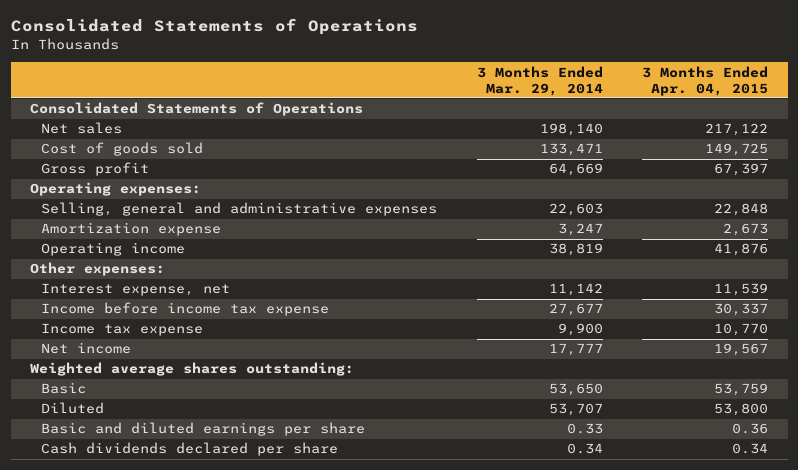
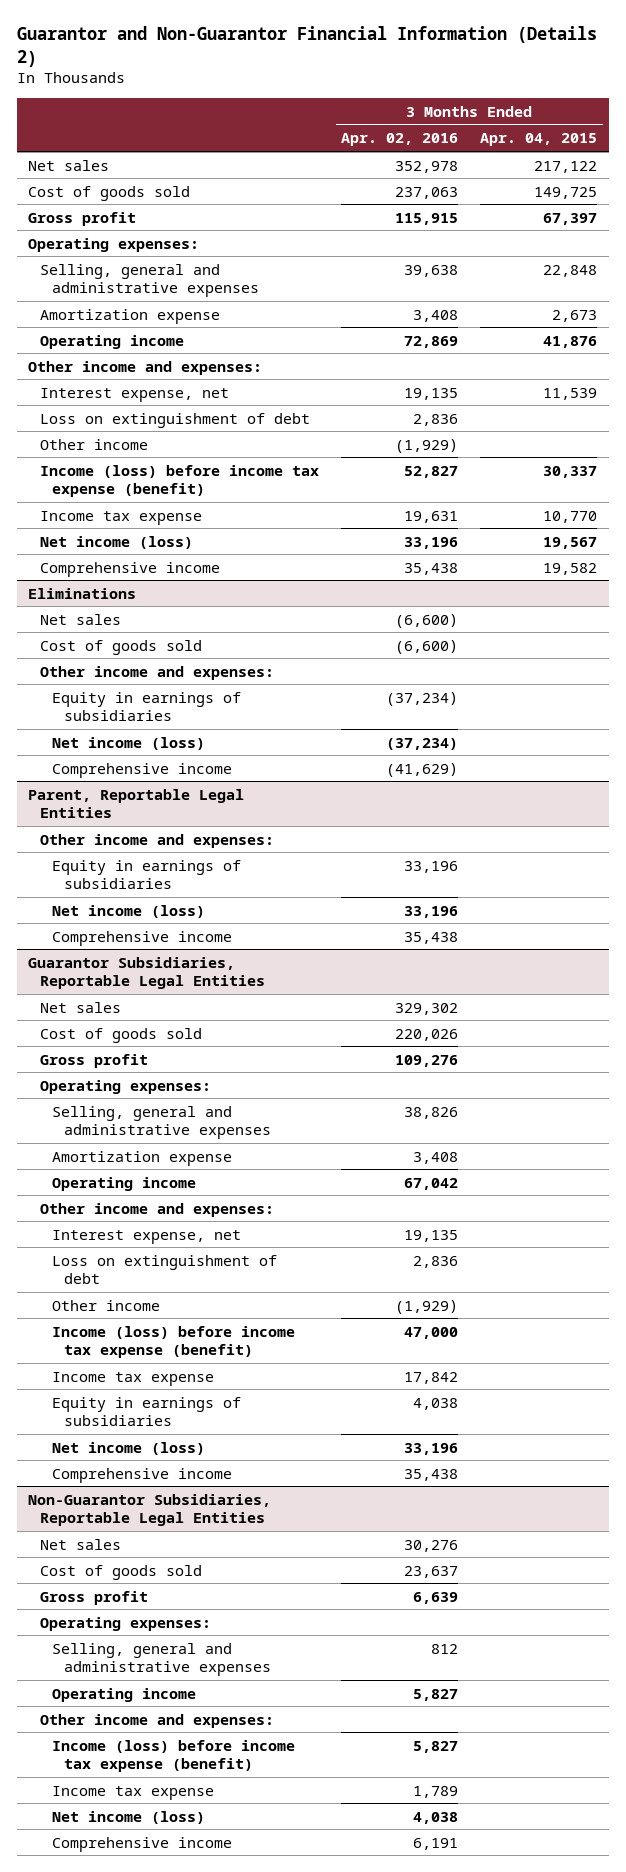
[10,18,418,36] Consolidated Statements of Operations -> [17,26,598,68] Guarantor and Non-Guarantor Financial Information (Details 2)
[476,65,603,96] 3 Months Ended Mar. 29, 2014 -> none
none -> [341,133,459,147] Apr. 02, 2016
[30,102,364,117] Consolidated Statements of Operations -> none
[30,262,166,277] Other expenses: -> [28,360,263,375] Other income and expenses:
none -> [40,412,311,428] Loss on extinguishment of debt
none -> [40,438,149,450] Other income
[41,302,330,317] Income before income tax expense -> [40,464,320,498] Income (loss) before income tax expense (benefit)
[30,362,355,377] Weighted average shares outstanding: -> none
[41,382,87,395] Basic -> none
[41,402,105,415] Diluted -> none
[41,422,366,437] Basic and diluted earnings per share -> none
[41,442,339,457] Cash dividends declared per share -> none
[41,342,132,355] Net income -> [40,535,194,549] Net income (loss)
none -> [40,561,221,577] Comprehensive income
none -> [28,587,137,599] Eliminations
none -> [40,613,122,625] Net sales
none -> [40,639,203,655] Cost of goods sold
none -> [40,665,275,680] Other income and expenses:
none -> [51,691,241,722] Equity in earnings of subsidiaries
none -> [51,736,205,750] Net income (loss)
none -> [51,762,232,778] Comprehensive income
none -> [28,788,245,819] Parent, Reportable Legal Entities
none -> [40,833,275,848] Other income and expenses:
none -> [51,859,241,890] Equity in earnings of subsidiaries
none -> [51,904,205,918] Net income (loss)
none -> [51,930,232,946] Comprehensive income
none -> [28,956,266,990] Guarantor Subsidiaries, Reportable Legal Entities
none -> [40,1001,122,1013] Net sales
none -> [40,1027,203,1043] Cost of goods sold
none -> [40,1053,149,1068] Gross profit
none -> [40,1079,212,1094] Operating expenses:
none -> [51,1105,271,1140] Selling, general and administrative expenses
none -> [51,1150,232,1166] Amortization expense
none -> [51,1176,196,1191] Operating income
none -> [40,1202,275,1217] Other income and expenses:
none -> [51,1229,241,1244] Interest expense, net
none -> [51,1254,277,1285] Loss on extinguishment of debt
none -> [51,1299,160,1311] Other income
none -> [51,1325,295,1359] Income (loss) before income tax expense (benefit)
none -> [51,1371,214,1386] Income tax expense
none -> [51,1396,241,1427] Equity in earnings of subsidiaries
none -> [51,1441,205,1455] Net income (loss)
none -> [51,1467,232,1483] Comprehensive income
none -> [28,1493,272,1527] Non-Guarantor Subsidiaries, Reportable Legal Entities
none -> [40,1538,122,1550] Net sales
none -> [40,1564,203,1580] Cost of goods sold
none -> [40,1590,149,1605] Gross profit
none -> [40,1616,212,1631] Operating expenses:
none -> [51,1642,271,1677] Selling, general and administrative expenses
none -> [51,1687,196,1702] Operating income
none -> [40,1713,275,1728] Other income and expenses:
none -> [51,1739,295,1773] Income (loss) before income tax expense (benefit)
none -> [51,1785,214,1800] Income tax expense
none -> [51,1810,205,1824] Net income (loss)
none -> [51,1836,232,1852] Comprehensive income

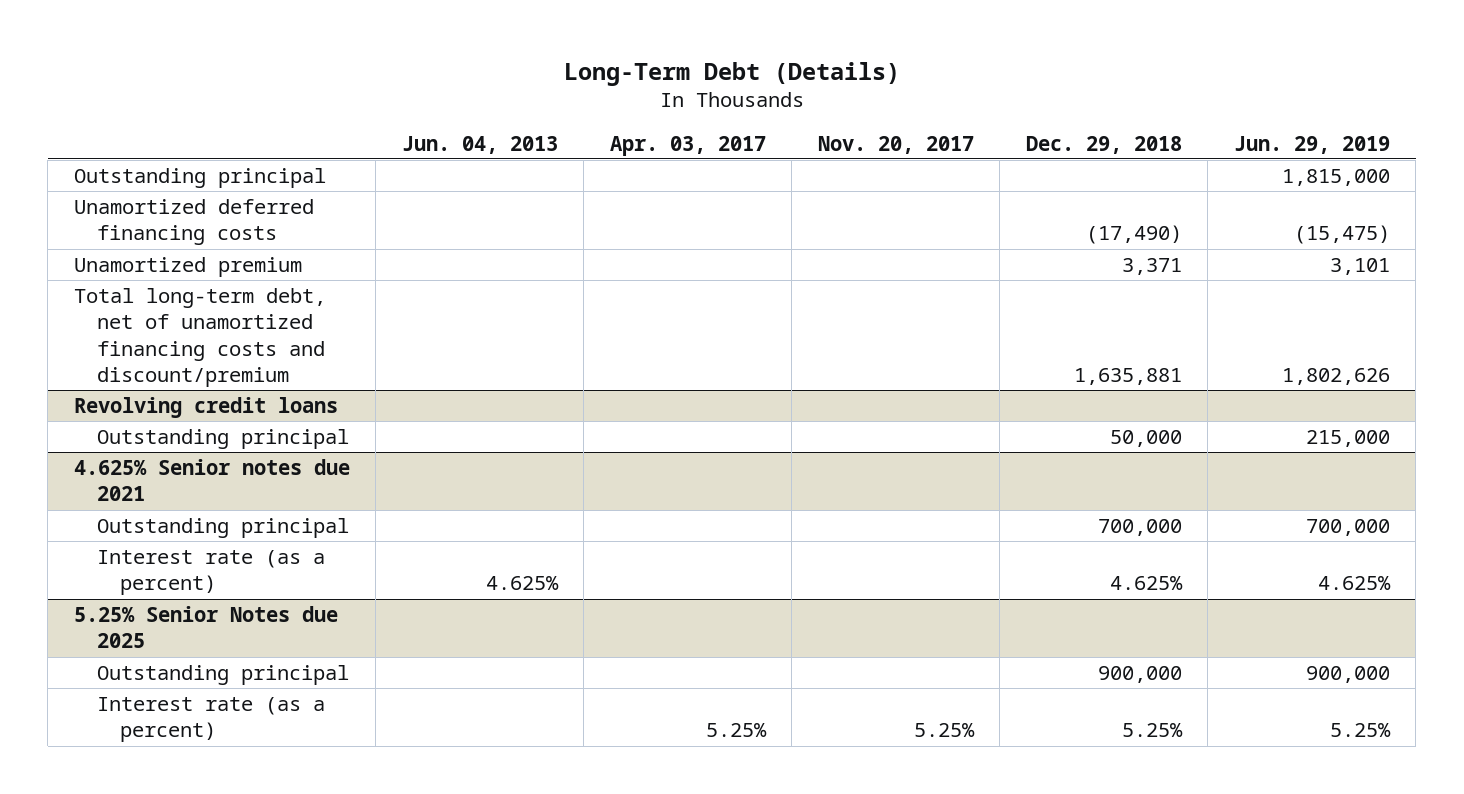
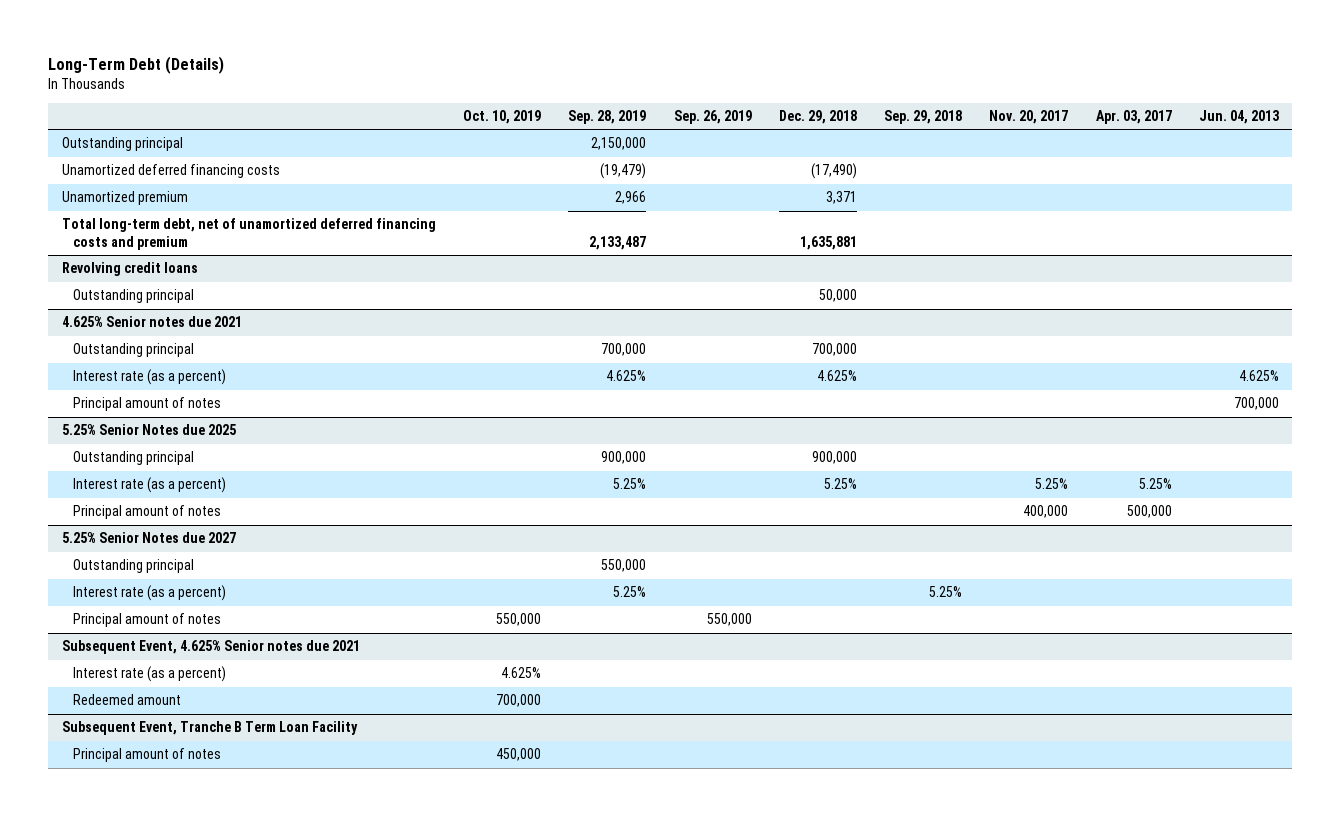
[1233,135,1390,154] Jun. 29, 2019 -> none
none -> [463,109,542,124] Oct. 10, 2019
none -> [568,109,647,124] Sep. 28, 2019
none -> [673,109,752,124] Sep. 26, 2019
none -> [884,109,963,124] Sep. 29, 2018
[73,288,326,387] Total long-term debt, net of unamortized financing costs and discount/premium -> [61,218,436,250] Total long-term debt, net of unamortized deferred financing costs and premium
none -> [72,397,221,412] Principal amount of notes
none -> [72,505,221,520] Principal amount of notes
none -> [61,532,236,544] 5.25% Senior Notes due 2027
none -> [72,559,194,574] Outstanding principal
none -> [72,585,226,602] Interest rate (as a percent)
none -> [72,613,221,628] Principal amount of notes
none -> [61,640,360,655] Subsequent Event, 4.625% Senior notes due 2021
none -> [72,666,226,683] Interest rate (as a percent)
none -> [72,694,181,706] Redeemed amount
none -> [61,721,358,736] Subsequent Event, Tranche B Term Loan Facility
none -> [72,748,221,763] Principal amount of notes

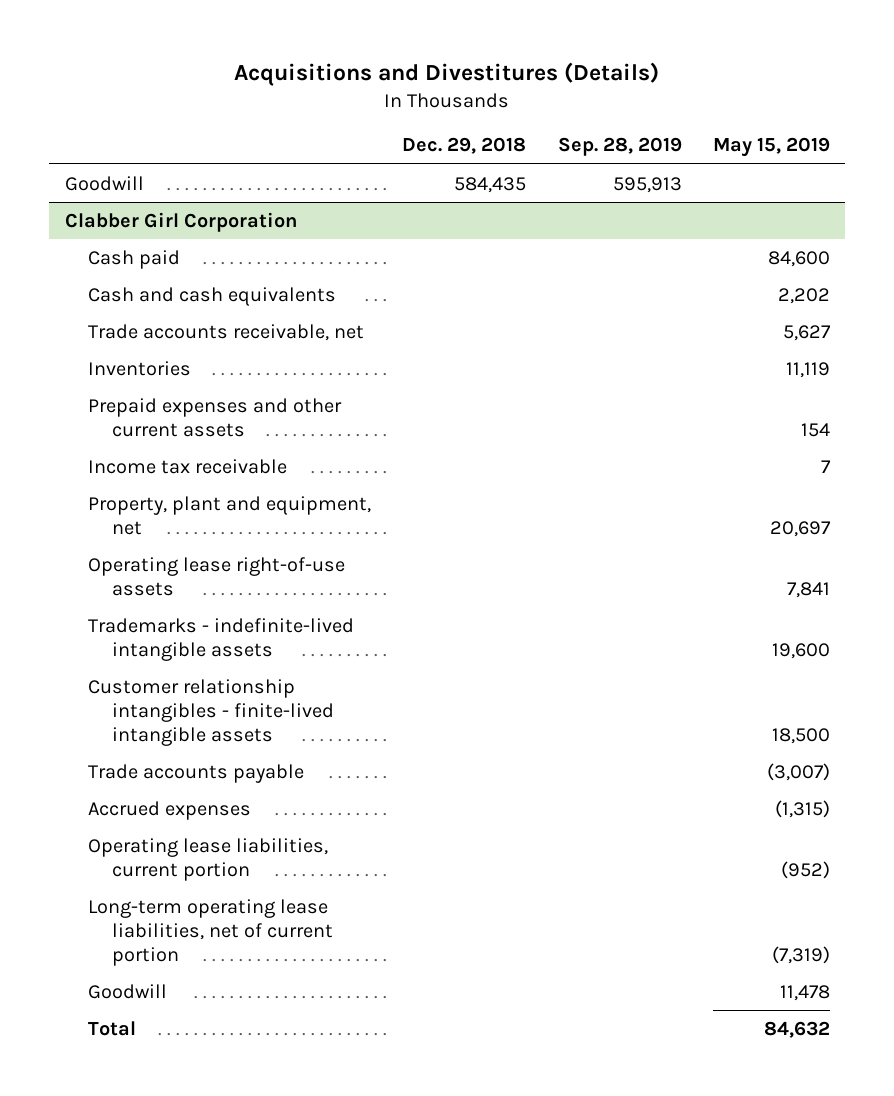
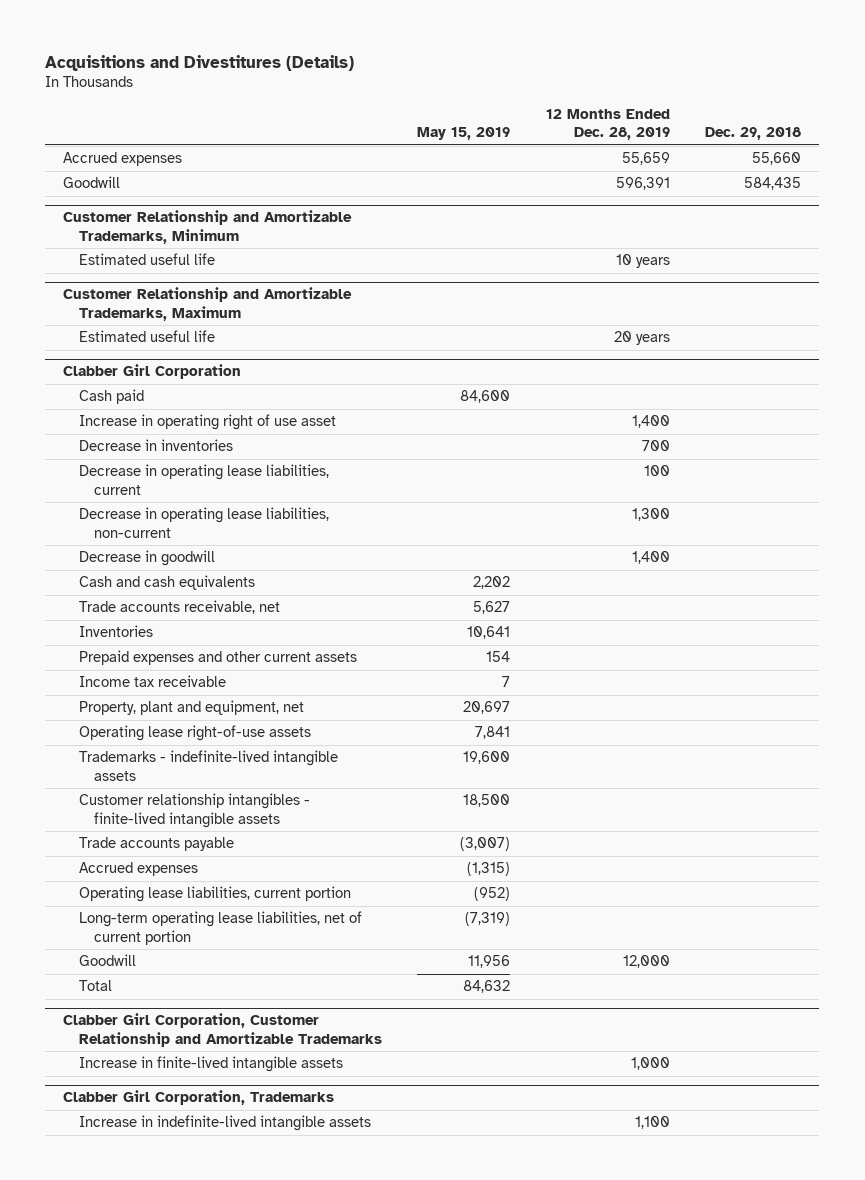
[557,137,682,157] Sep. 28, 2019 -> none
none -> [545,108,670,141] 12 Months Ended Dec. 28, 2019
none -> [63,152,183,167] Accrued expenses
none -> [63,210,353,244] Customer Relationship and Amortizable Trademarks, Minimum
none -> [78,253,215,266] Estimated useful life
none -> [63,287,353,321] Customer Relationship and Amortizable Trademarks, Maximum
none -> [78,330,215,343] Estimated useful life
none -> [78,414,336,431] Increase in operating right of use asset
none -> [78,439,233,452] Decrease in inventories
none -> [78,464,329,495] Decrease in operating lease liabilities, current
none -> [78,507,329,538] Decrease in operating lease liabilities, non-current
none -> [78,550,215,567] Decrease in goodwill
[785,361,830,378] 11,119 -> [467,626,511,640] 10,641
[779,984,830,1001] 11,478 -> [468,955,511,969] 11,956
none -> [63,1013,382,1047] Clabber Girl Corporation, Customer Relationship and Amortizable Trademarks
none -> [78,1056,343,1073] Increase in finite-lived intangible assets
none -> [63,1090,335,1106] Clabber Girl Corporation, Trademarks
none -> [78,1115,371,1132] Increase in indefinite-lived intangible assets

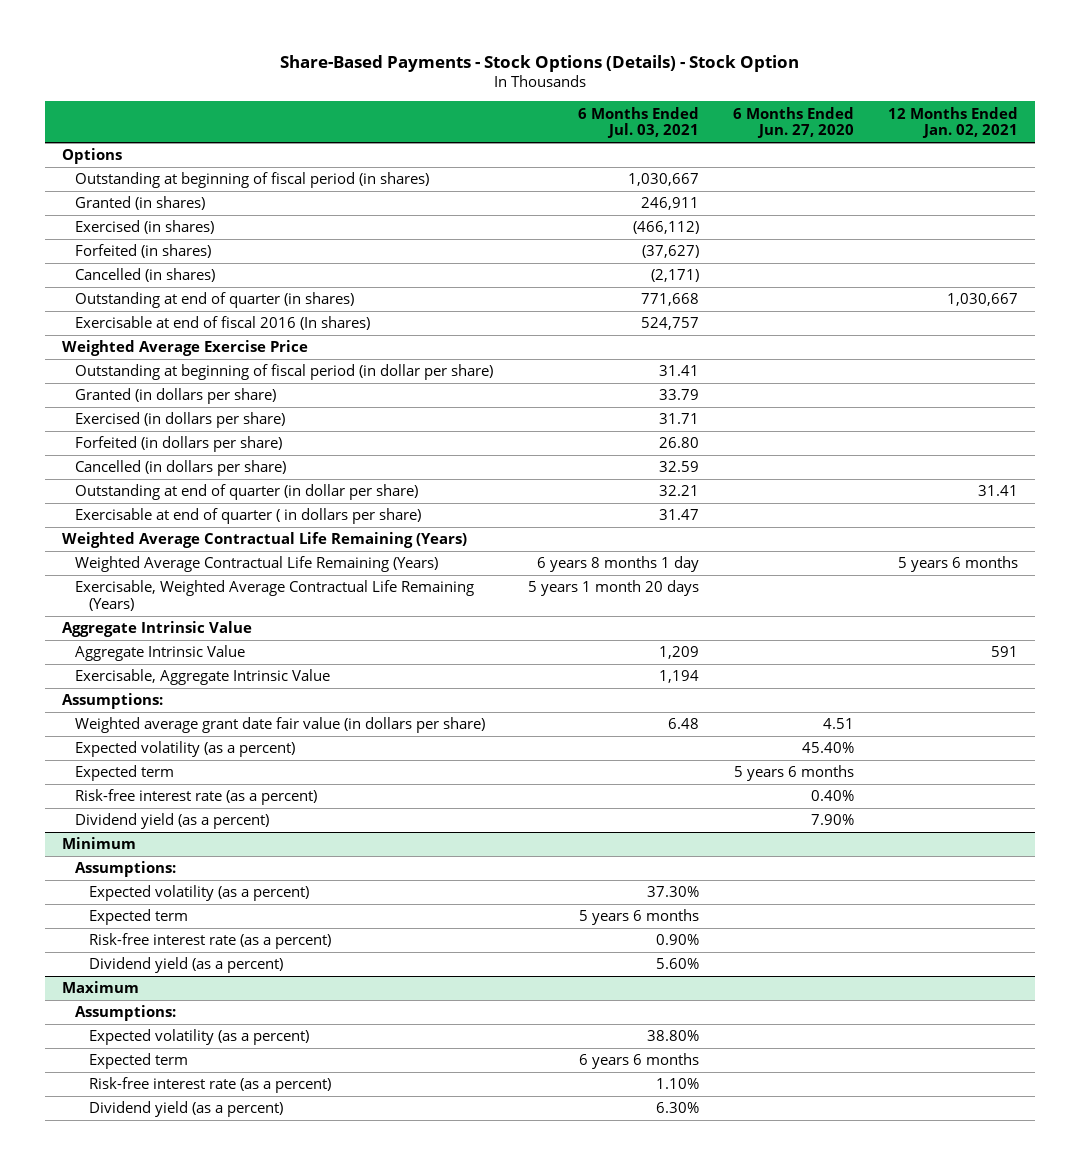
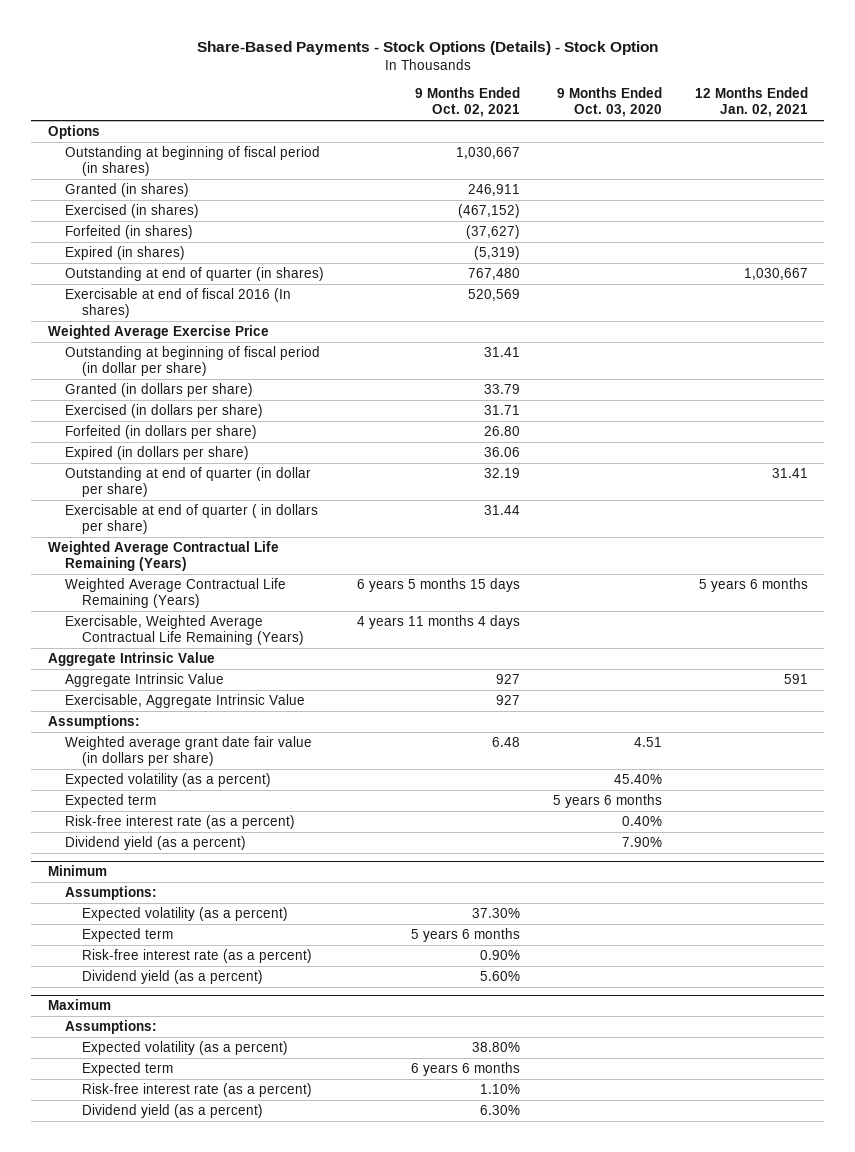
[577,106,699,139] 6 Months Ended Jul. 03, 2021 -> none
[732,106,854,139] 6 Months Ended Jun. 27, 2020 -> none
none -> [414,87,520,118] 9 Months Ended Oct. 02, 2021
none -> [556,87,662,118] 9 Months Ended Oct. 03, 2020
[75,268,216,283] Cancelled (in shares) -> [64,246,185,261] Expired (in shares)
[75,460,287,477] Cancelled (in dollars per share) -> [64,446,249,461] Expired (in dollars per share)

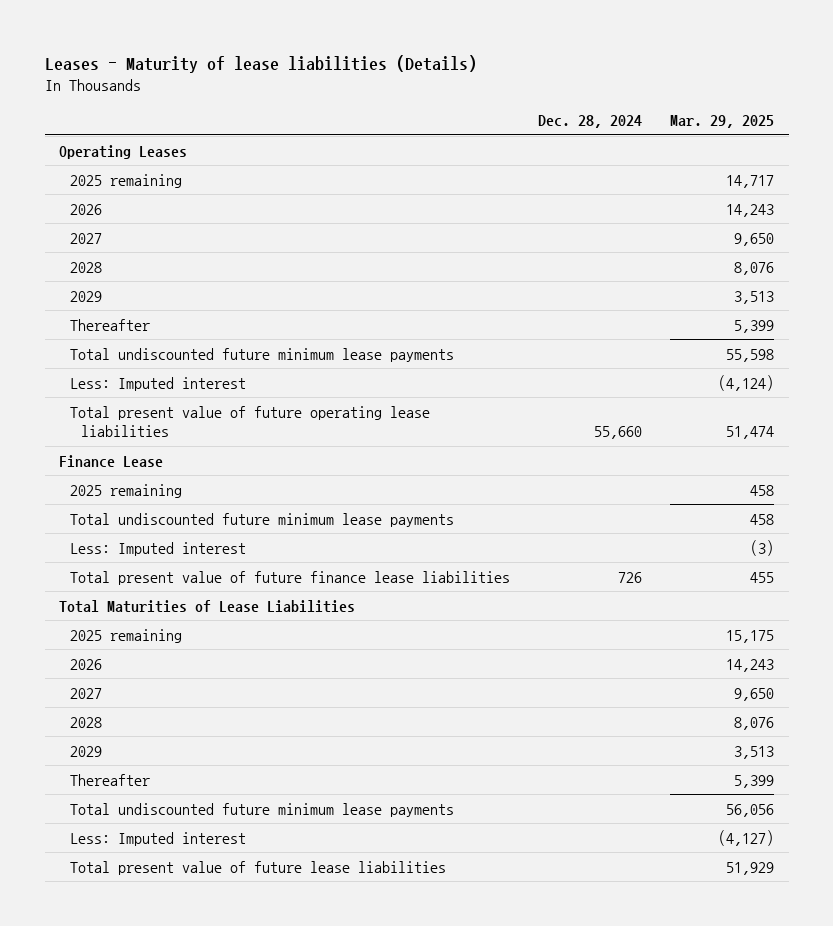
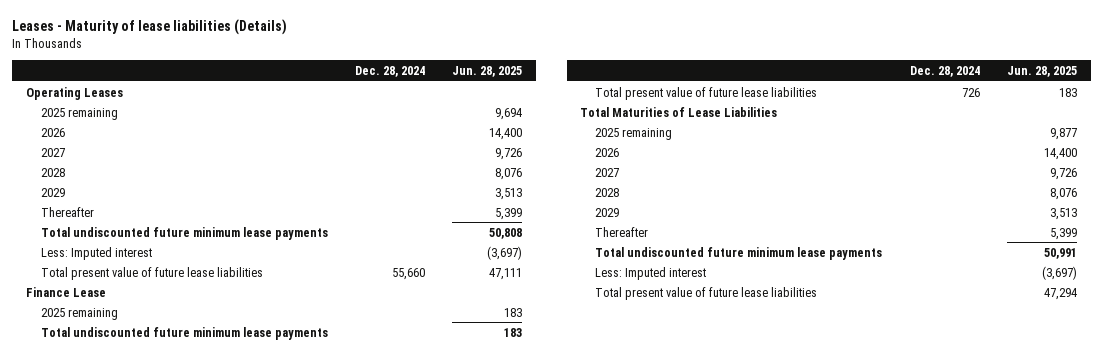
[670,115,775,129] Mar. 29, 2025 -> none
none -> [452,66,523,78] Jun. 28, 2025
[70,405,431,438] Total present value of future operating lease liabilities -> [40,266,263,280] Total present value of future lease liabilities
[70,541,247,556] Less: Imputed interest -> none
[70,570,511,585] Total present value of future finance lease liabilities -> [595,86,818,100] Total present value of future lease liabilities

